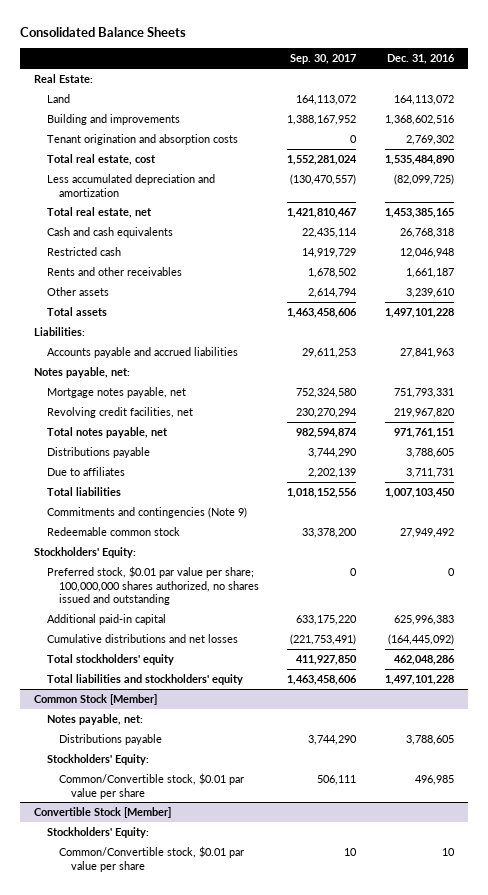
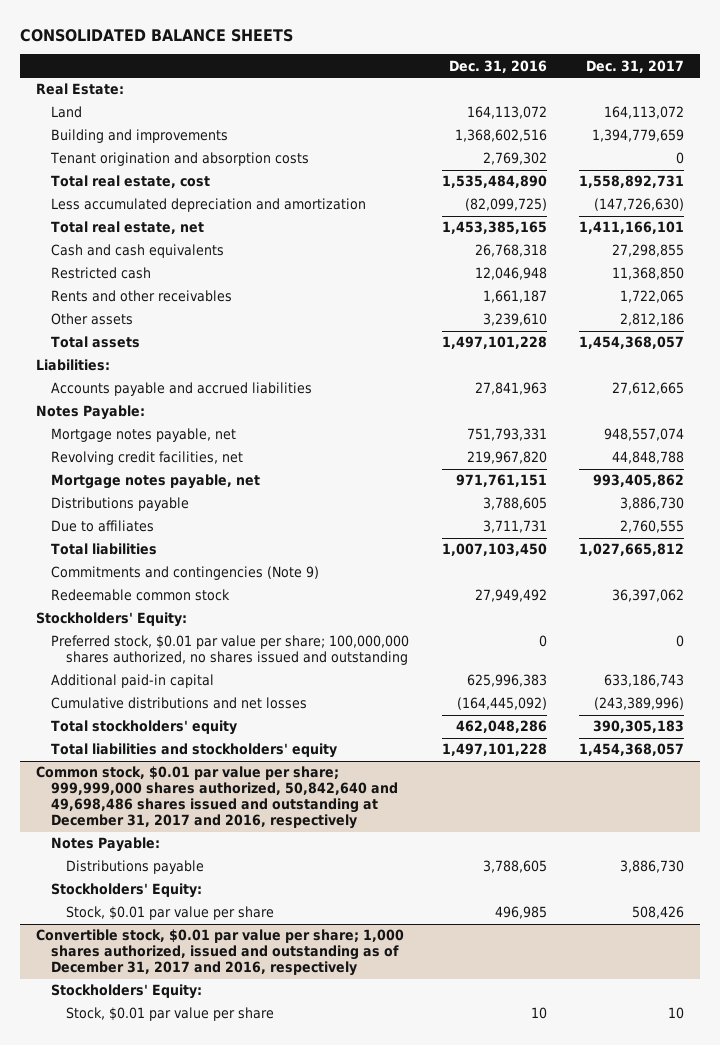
[19,27,186,38] Consolidated Balance Sheets -> [19,28,293,42] CONSOLIDATED BALANCE SHEETS
[290,54,357,65] Sep. 30, 2017 -> none
none -> [586,59,685,73] Dec. 31, 2017
[34,366,131,378] Notes payable, net: -> [35,405,145,421] Notes Payable:
[46,426,168,438] Total notes payable, net -> [50,474,260,490] Mortgage notes payable, net
[34,693,158,705] Common Stock [Member] -> [35,766,398,830] Common stock, $0.01 par value per share; 999,999,000 shares authorized, 50,842,640 and 49,698,486 shares issued and outstanding at December 31, 2017 and 2016, respectively
[46,713,143,725] Notes payable, net: -> [50,837,160,853] Notes Payable:
[58,772,244,799] Common/Convertible stock, $0.01 par value per share -> [65,906,274,921] Stock, $0.01 par value per share
[34,806,172,818] Convertible Stock [Member] -> [35,929,404,977] Convertible stock, $0.01 par value per share; 1,000 shares authorized, issued and outstanding as of December 31, 2017 and 2016, respectively
[58,845,244,872] Common/Convertible stock, $0.01 par value per share -> [65,1007,274,1022] Stock, $0.01 par value per share

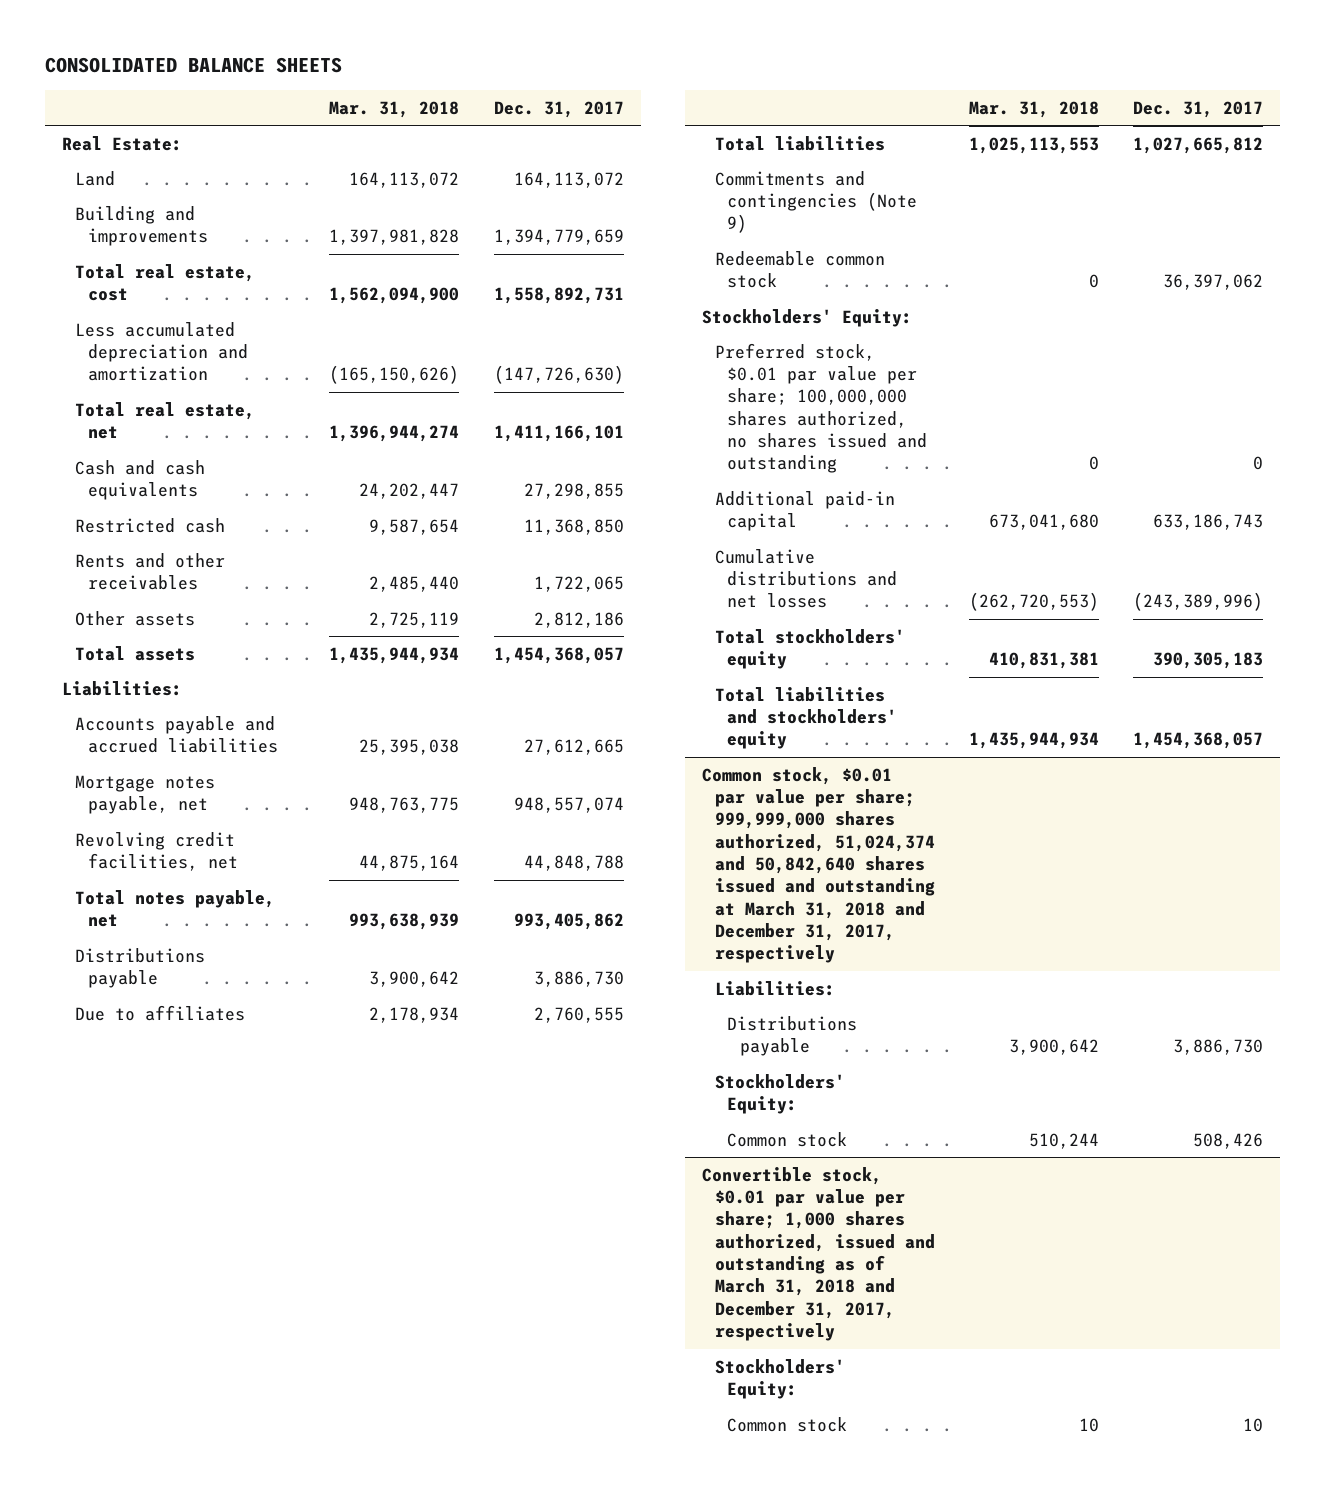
[448,59,547,73] Dec. 31, 2016 -> none
none -> [329,100,460,118] Mar. 31, 2018
[49,152,309,167] Tenant origination and absorption costs -> none
[35,405,145,421] Notes Payable: -> none
[50,474,260,490] Mortgage notes payable, net -> [75,889,276,928] Total notes payable, net
[50,837,160,853] Notes Payable: -> none
[35,766,398,830] Common stock, $0.01 par value per share; 999,999,000 shares authorized, 50,842,640 and 49,698,486 shares issued and outstanding at December 31, 2017 and 2016, respectively -> [701,766,935,964] Common stock, $0.01 par value per share; 999,999,000 shares authorized, 51,024,374 and 50,842,640 shares issued and outstanding at March 31, 2018 and December 31, 2017, respectively
none -> [714,980,835,996] Liabilities:
[65,906,274,921] Stock, $0.01 par value per share -> [727,1131,848,1147] Common stock
[35,929,404,977] Convertible stock, $0.01 par value per share; 1,000 shares authorized, issued and outstanding as of December 31, 2017 and 2016, respectively -> [701,1166,935,1341] Convertible stock, $0.01 par value per share; 1,000 shares authorized, issued and outstanding as of March 31, 2018 and December 31, 2017, respectively
[65,1007,274,1022] Stock, $0.01 par value per share -> [727,1416,848,1432] Common stock

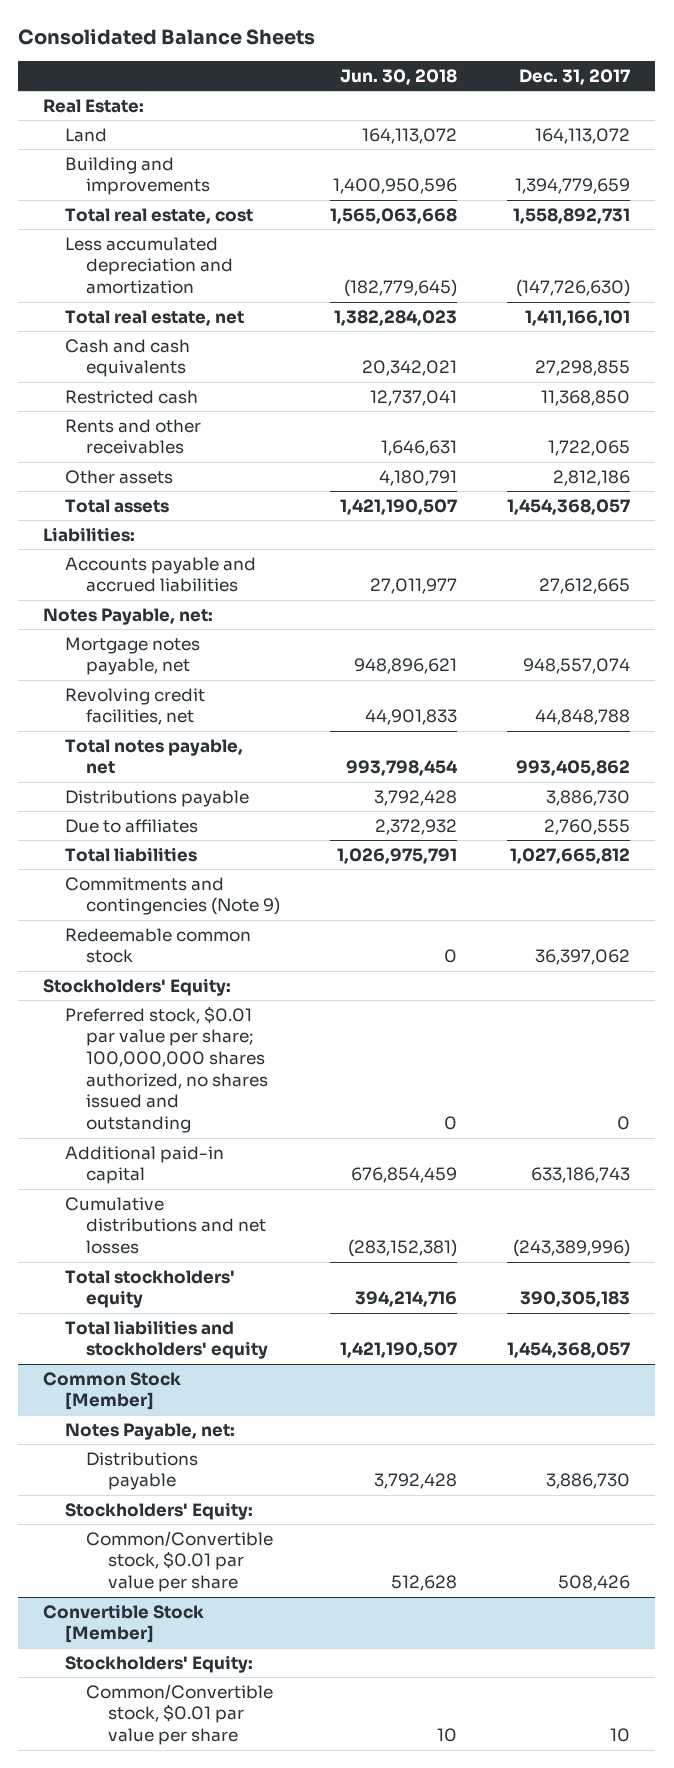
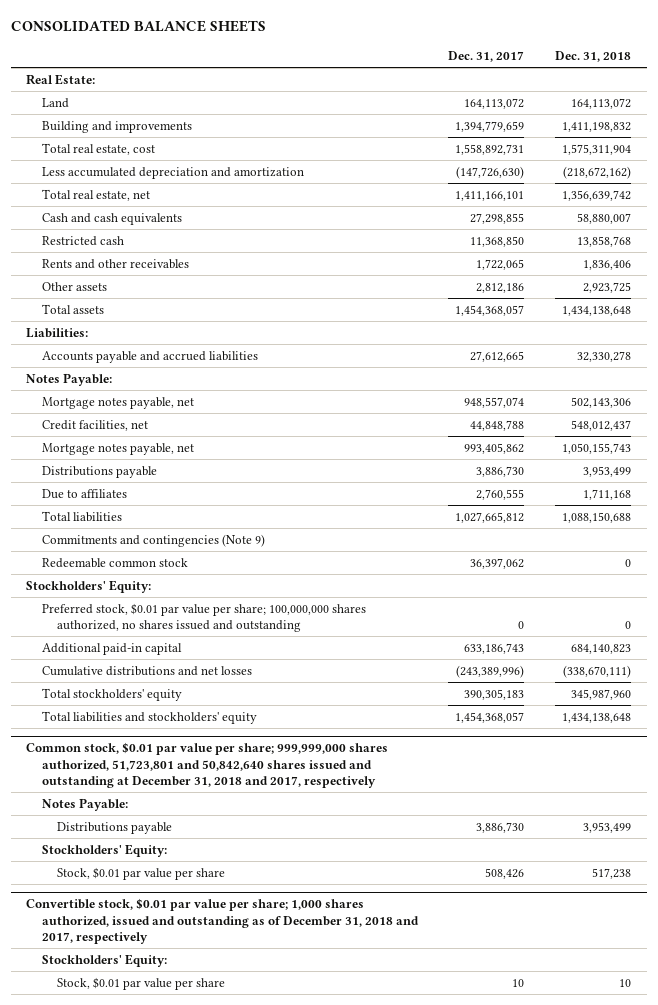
[18,29,316,46] Consolidated Balance Sheets -> [10,20,266,33] CONSOLIDATED BALANCE SHEETS
[340,68,458,85] Jun. 30, 2018 -> none
none -> [555,51,632,63] Dec. 31, 2018
[43,607,214,625] Notes Payable, net: -> [26,372,113,386] Notes Payable:
[64,687,205,726] Revolving credit facilities, net -> [41,419,148,431] Credit facilities, net
[64,738,243,775] Total notes payable, net -> [41,442,194,455] Mortgage notes payable, net
[43,1371,182,1411] Common Stock [Member] -> [26,742,389,789] Common stock, $0.01 par value per share; 999,999,000 shares authorized, 51,723,801 and 50,842,640 shares issued and outstanding at December 31, 2018 and 2017, respectively
[64,1422,235,1440] Notes Payable, net: -> [41,797,128,811] Notes Payable:
[86,1530,274,1593] Common/Convertible stock, $0.01 par value per share -> [56,866,225,880] Stock, $0.01 par value per share
[43,1603,205,1644] Convertible Stock [Member] -> [26,898,419,945] Convertible stock, $0.01 par value per share; 1,000 shares authorized, issued and outstanding as of December 31, 2018 and 2017, respectively
[86,1683,274,1746] Common/Convertible stock, $0.01 par value per share -> [56,976,225,990] Stock, $0.01 par value per share

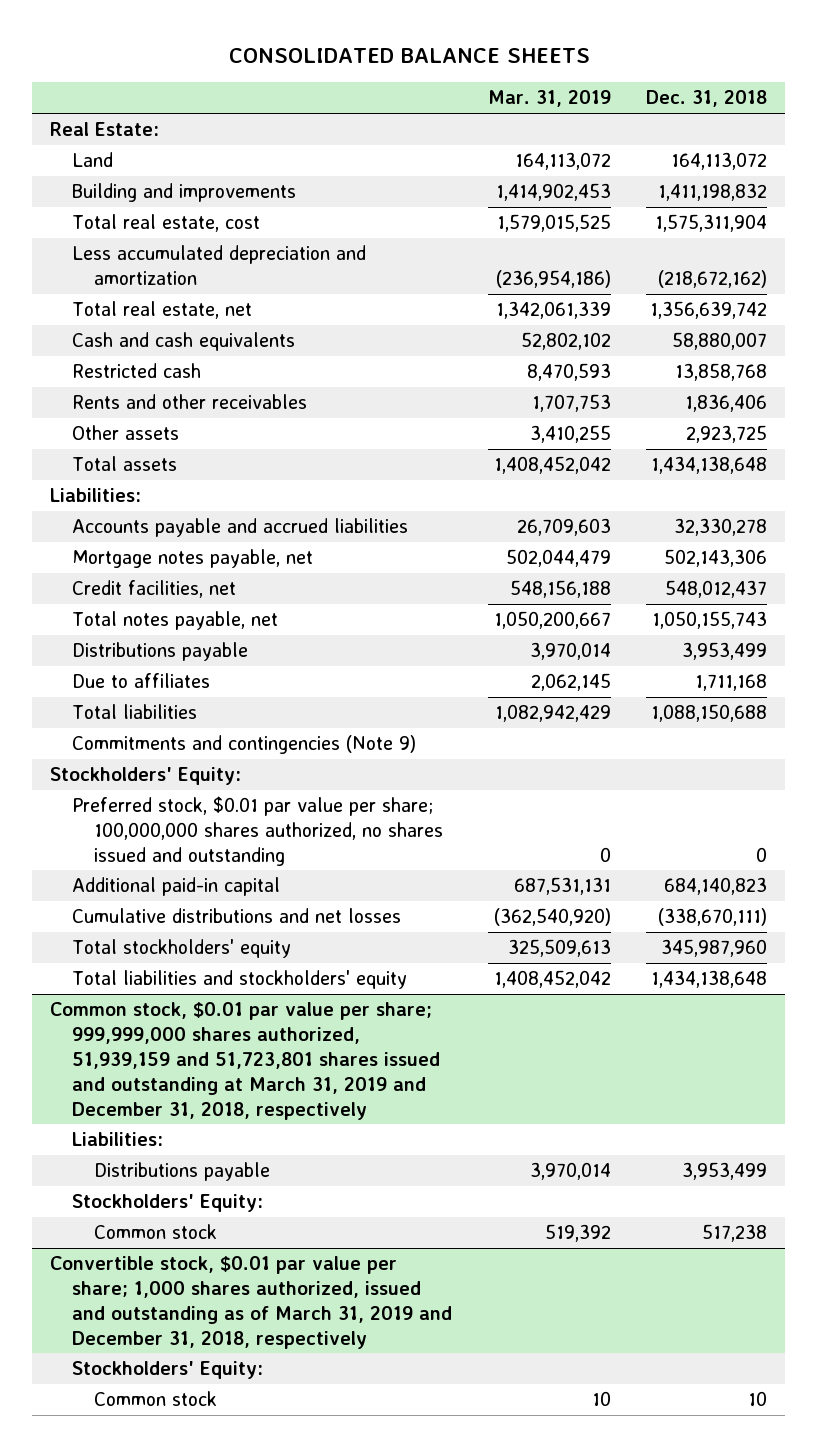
[448,51,525,63] Dec. 31, 2017 -> none
none -> [487,90,611,108] Mar. 31, 2019
[26,372,113,386] Notes Payable: -> none
[41,442,194,455] Mortgage notes payable, net -> [71,611,278,631] Total notes payable, net
[41,557,188,568] Redeemable common stock -> none
[41,797,128,811] Notes Payable: -> none
[26,742,389,789] Common stock, $0.01 par value per share; 999,999,000 shares authorized, 51,723,801 and 50,842,640 shares issued and outstanding at December 31, 2018 and 2017, respectively -> [49,1002,440,1120] Common stock, $0.01 par value per share; 999,999,000 shares authorized, 51,939,159 and 51,723,801 shares issued and outstanding at March 31, 2019 and December 31, 2018, respectively
none -> [71,1132,163,1147] Liabilities:
[56,866,225,880] Stock, $0.01 par value per share -> [94,1224,218,1240] Common stock
[26,898,419,945] Convertible stock, $0.01 par value per share; 1,000 shares authorized, issued and outstanding as of December 31, 2018 and 2017, respectively -> [49,1256,452,1349] Convertible stock, $0.01 par value per share; 1,000 shares authorized, issued and outstanding as of March 31, 2019 and December 31, 2018, respectively
[56,976,225,990] Stock, $0.01 par value per share -> [94,1391,218,1407] Common stock

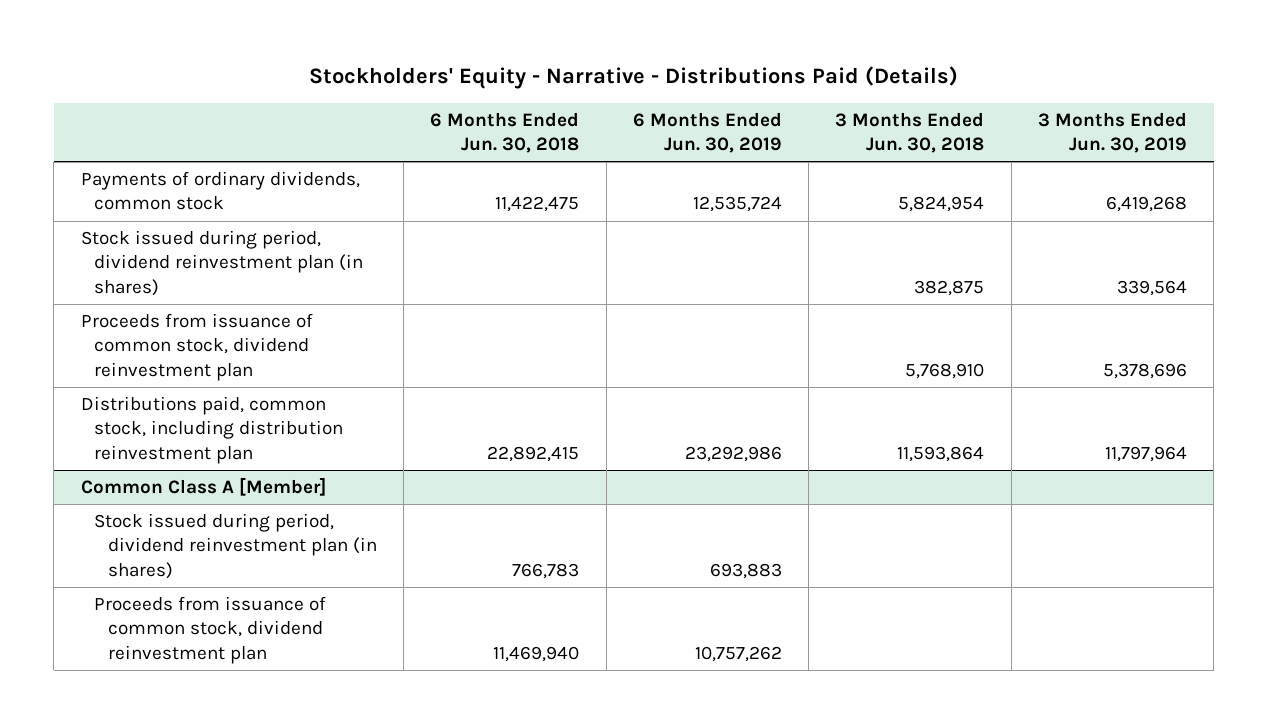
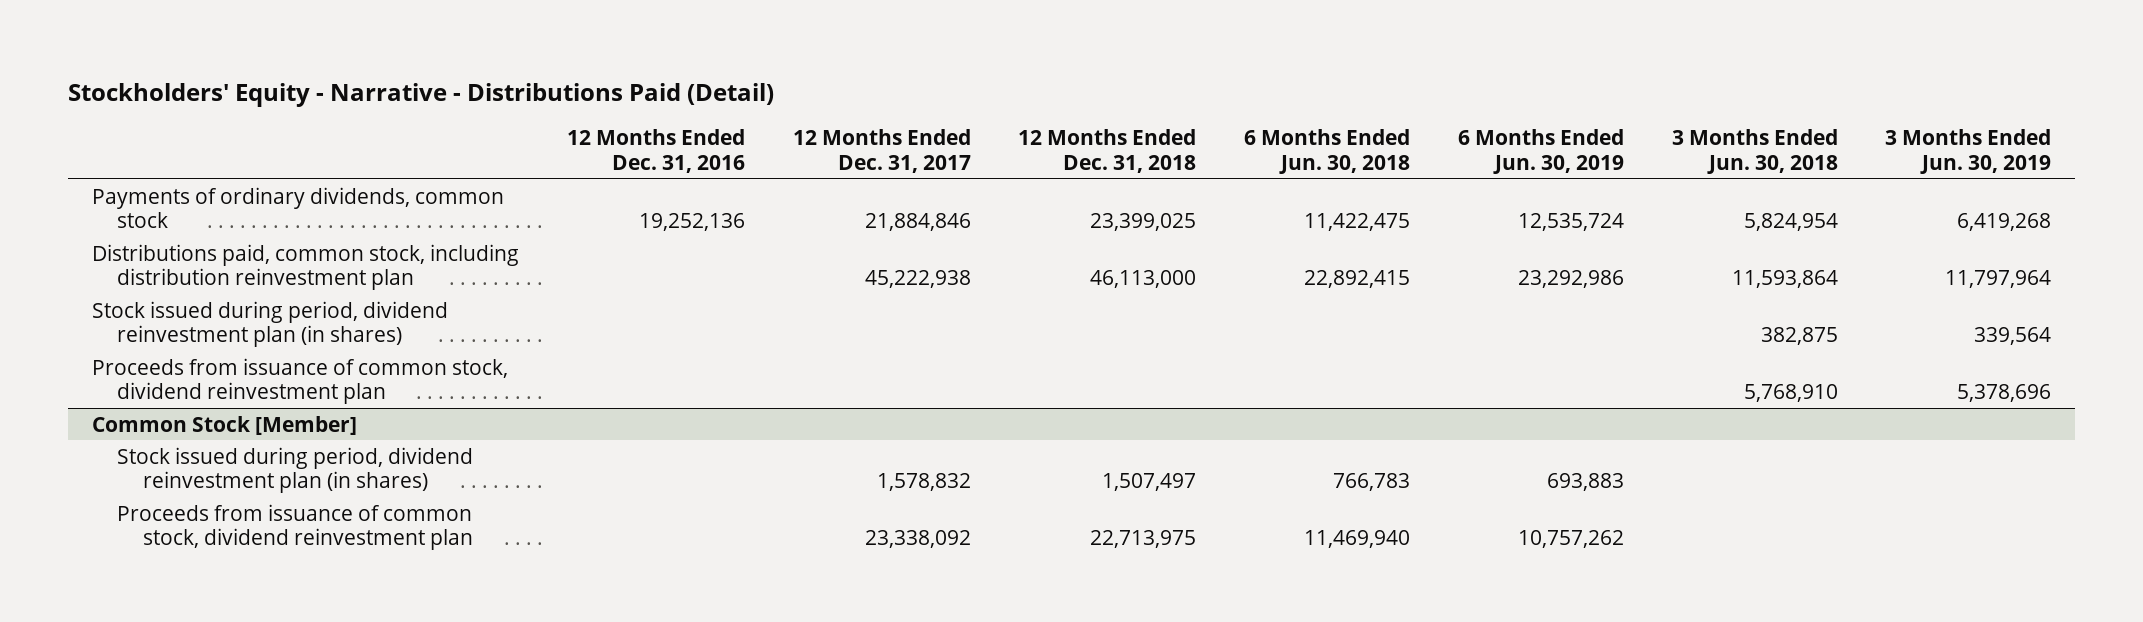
[308,66,958,90] Stockholders' Equity - Narrative - Distributions Paid (Details) -> [68,82,775,107] Stockholders' Equity - Narrative - Distributions Paid (Detail)
none -> [566,129,745,174] 12 Months Ended Dec. 31, 2016
none -> [792,129,971,174] 12 Months Ended Dec. 31, 2017
none -> [1018,129,1197,174] 12 Months Ended Dec. 31, 2018
[80,396,344,464] Distributions paid, common stock, including distribution reinvestment plan -> [92,243,520,291] Distributions paid, common stock, including distribution reinvestment plan
[80,477,326,497] Common Class A [Member] -> [92,415,358,435] Common Stock [Member]

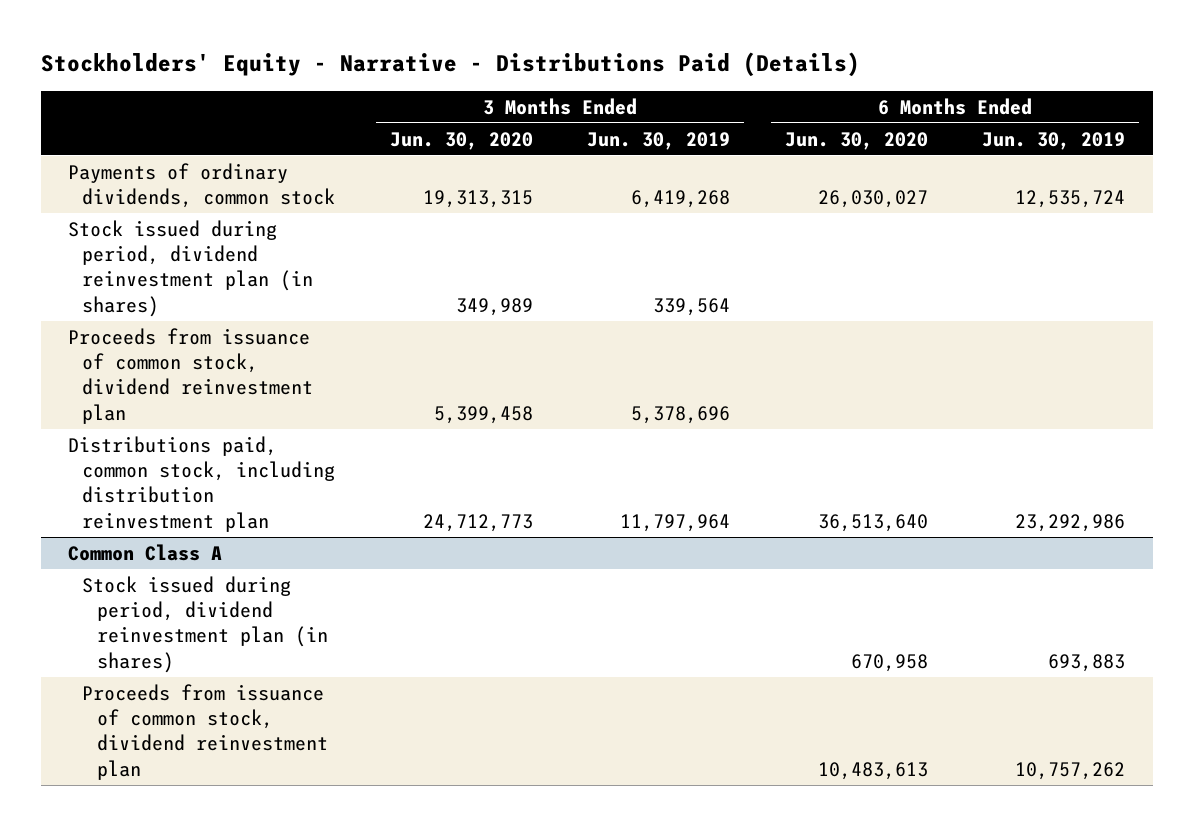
[68,82,775,107] Stockholders' Equity - Narrative - Distributions Paid (Detail) -> [40,52,860,78] Stockholders' Equity - Narrative - Distributions Paid (Details)
[566,129,745,174] 12 Months Ended Dec. 31, 2016 -> none
[792,129,971,174] 12 Months Ended Dec. 31, 2017 -> none
[1018,129,1197,174] 12 Months Ended Dec. 31, 2018 -> none
[1244,129,1411,175] 6 Months Ended Jun. 30, 2018 -> none
[1671,129,1838,175] 3 Months Ended Jun. 30, 2018 -> none
none -> [389,131,533,150] Jun. 30, 2020
none -> [784,131,928,150] Jun. 30, 2020
[92,243,520,291] Distributions paid, common stock, including distribution reinvestment plan -> [67,435,336,532] Distributions paid, common stock, including distribution reinvestment plan
[92,415,358,435] Common Stock [Member] -> [67,543,222,561] Common Class A

